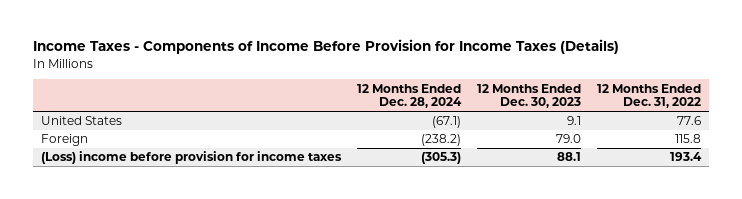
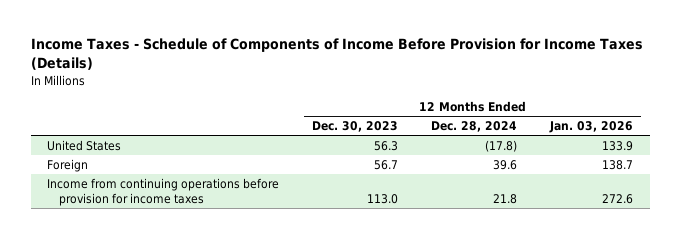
[33,39,620,55] Income Taxes - Components of Income Before Provision for Income Taxes (Details) -> [30,38,643,71] Income Taxes - Schedule of Components of Income Before Provision for Income Taxes (Details)
[596,83,701,109] 12 Months Ended Dec. 31, 2022 -> none
none -> [549,120,634,133] Jan. 03, 2026
[431,116,461,129] (67.1) -> [485,139,518,152] (17.8)
[566,116,581,126] 9.1 -> [374,140,399,151] 56.3
[420,134,461,147] (238.2) -> [493,159,518,170] 39.6
[555,134,581,144] 79.0 -> [374,159,399,170] 56.7
[40,151,342,165] (Loss) income before provision for income taxes -> [47,177,280,206] Income from continuing operations before provision for income taxes
[420,152,461,165] (305.3) -> [493,193,518,204] 21.8
[556,152,581,162] 88.1 -> [367,193,399,204] 113.0

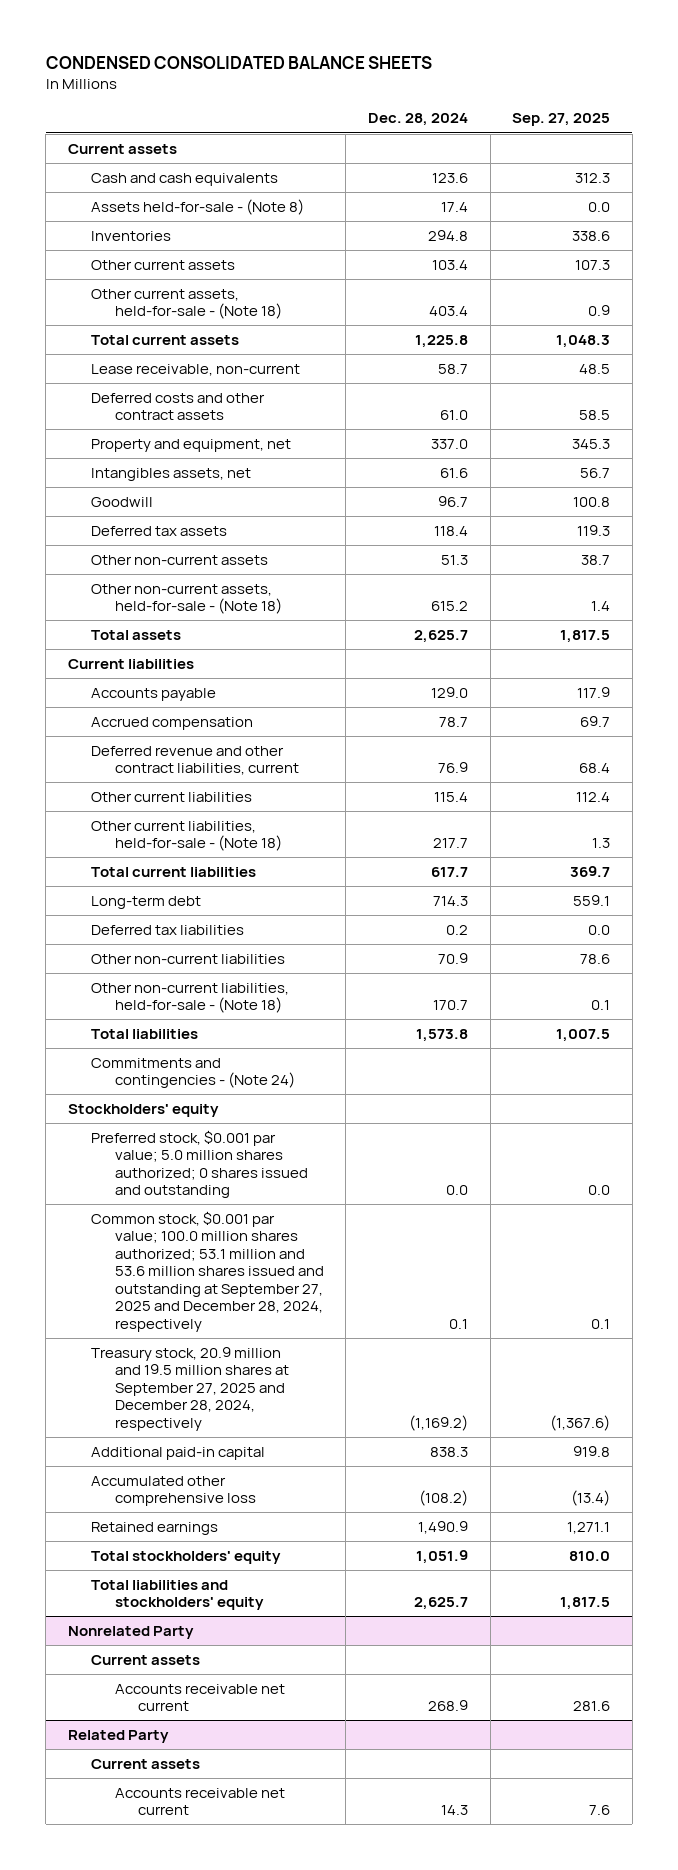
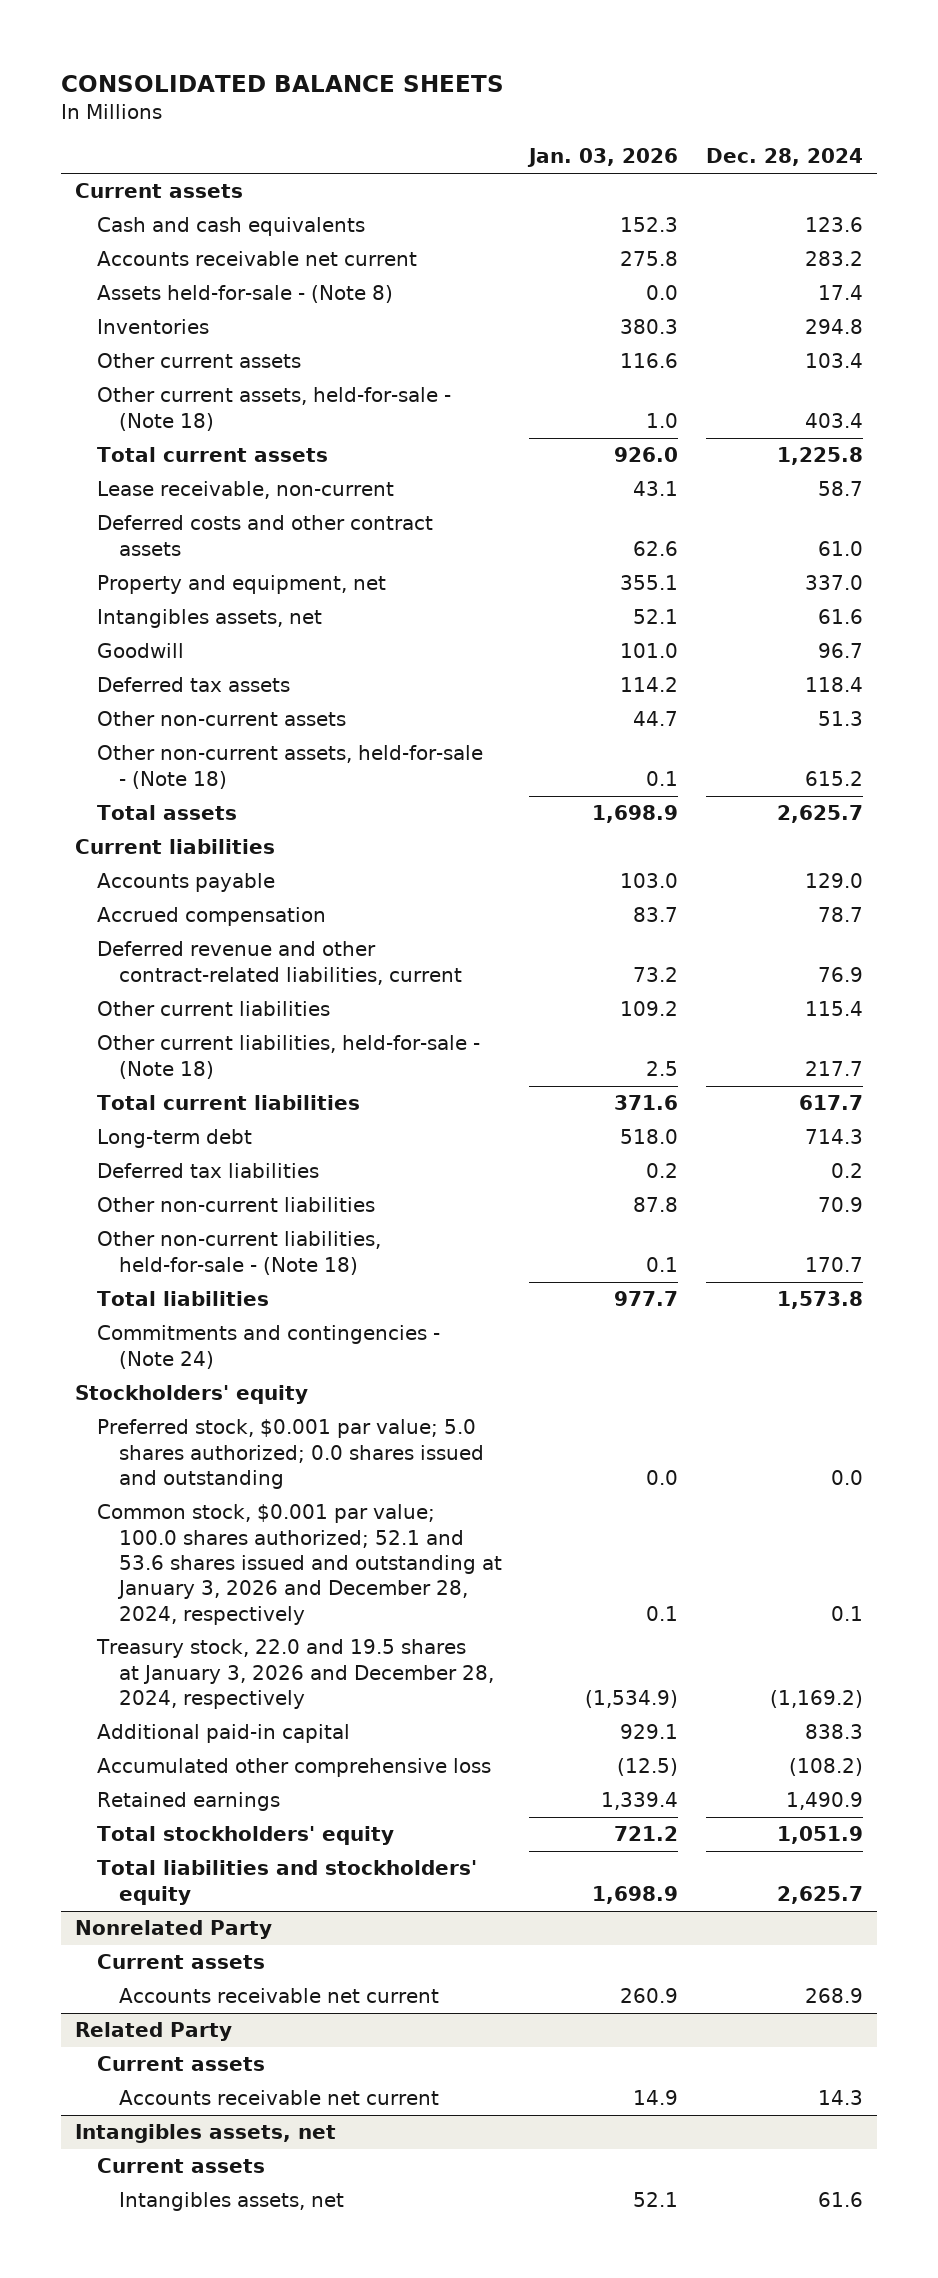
[45,55,432,69] CONDENSED CONSOLIDATED BALANCE SHEETS -> [61,75,505,93] CONSOLIDATED BALANCE SHEETS
[512,113,611,127] Sep. 27, 2025 -> none
none -> [527,148,679,168] Jan. 03, 2026
none -> [96,251,417,267] Accounts receivable net current
[91,745,299,776] Deferred revenue and other contract liabilities, current -> [96,941,462,985] Deferred revenue and other contract-related liabilities, current
[91,1129,308,1199] Preferred stock, $0.001 par value; 5.0 million shares authorized; 0 shares issued and outstanding -> [96,1419,484,1489] Preferred stock, $0.001 par value; 5.0 shares authorized; 0.0 shares issued and outstanding
[91,1210,324,1332] Common stock, $0.001 par value; 100.0 million shares authorized; 53.1 million and 53.6 million shares issued and outstanding at September 27, 2025 and December 28, 2024, respectively -> [96,1504,502,1625] Common stock, $0.001 par value; 100.0 shares authorized; 52.1 and 53.6 shares issued and outstanding at January 3, 2026 and December 28, 2024, respectively
[91,1346,289,1431] Treasury stock, 20.9 million and 19.5 million shares at September 27, 2025 and December 28, 2024, respectively -> [95,1639,494,1709] Treasury stock, 22.0 and 19.5 shares at January 3, 2026 and December 28, 2024, respectively
none -> [75,2124,337,2144] Intangibles assets, net
none -> [96,2158,265,2174] Current assets
none -> [118,2192,344,2212] Intangibles assets, net

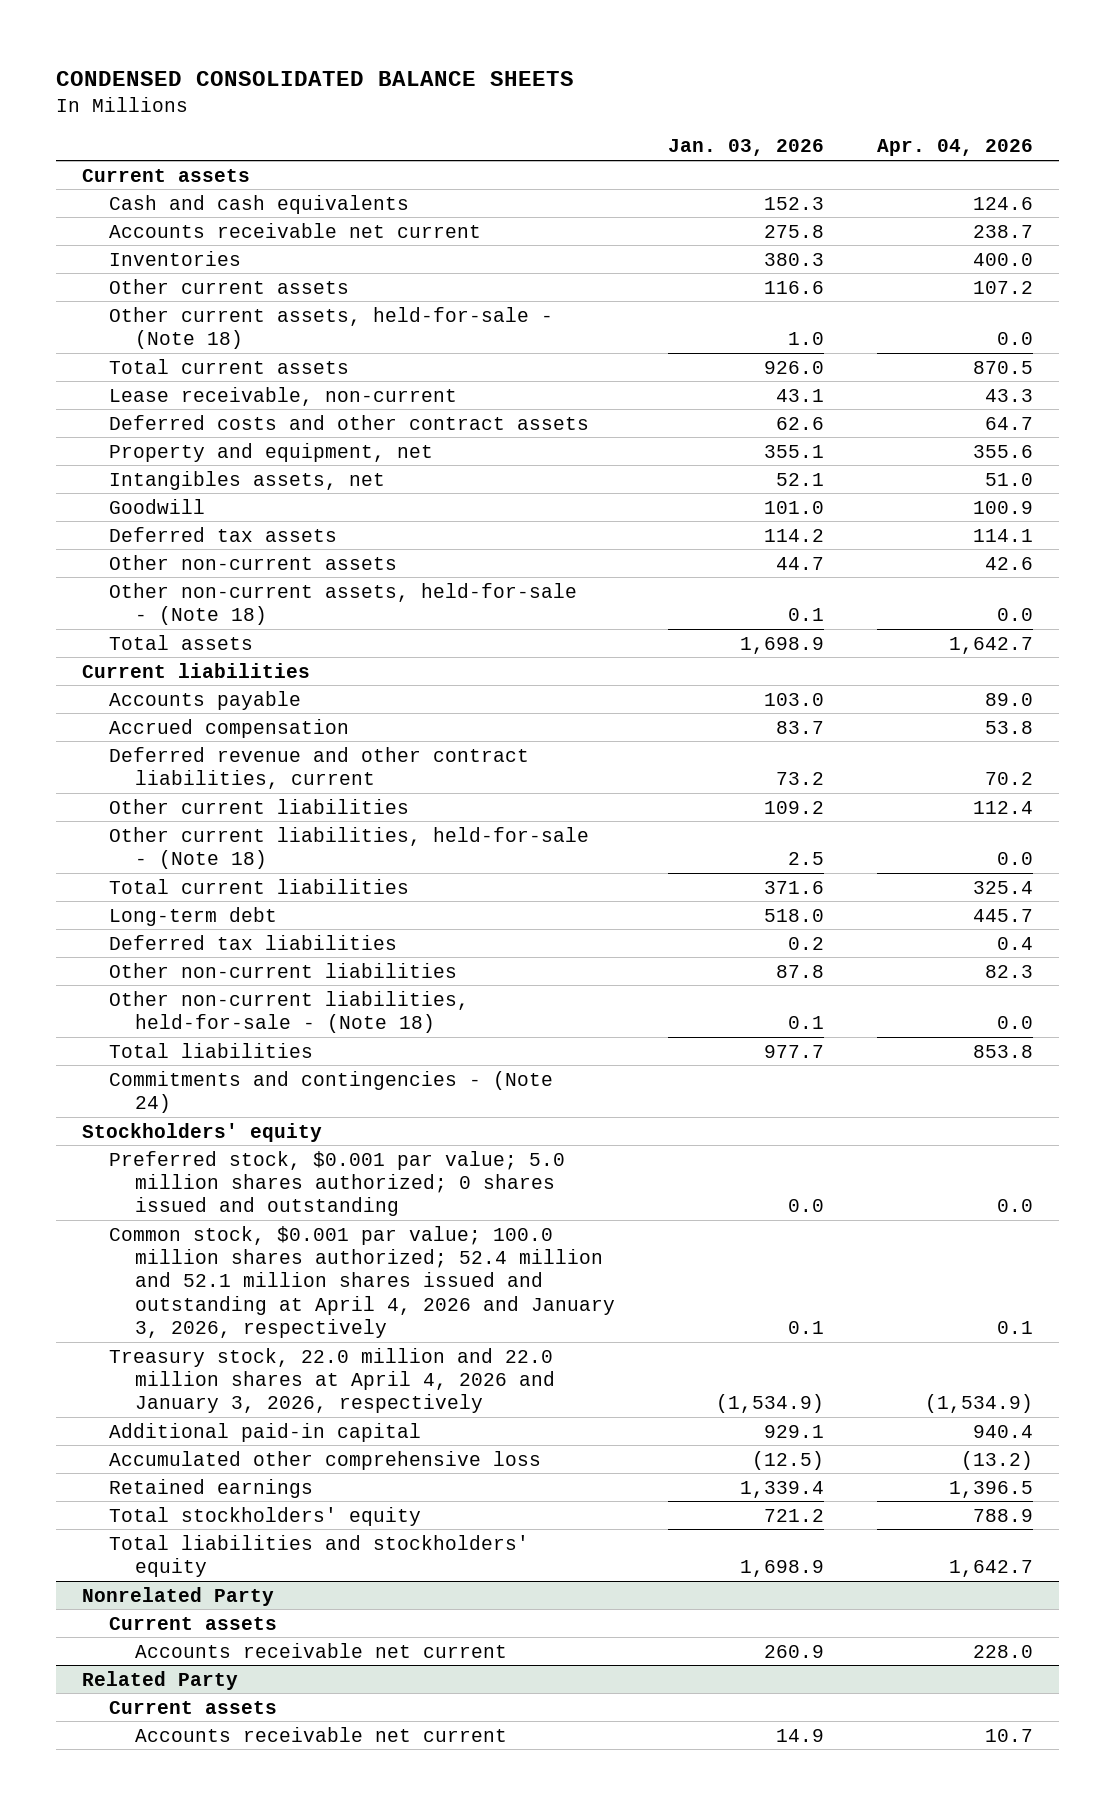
[61,75,505,93] CONSOLIDATED BALANCE SHEETS -> [55,71,574,87] CONDENSED CONSOLIDATED BALANCE SHEETS
[705,148,863,167] Dec. 28, 2024 -> none
none -> [876,139,1033,157] Apr. 04, 2026
[96,285,393,304] Assets held-for-sale - (Note 8) -> none
[96,941,462,985] Deferred revenue and other contract-related liabilities, current -> [108,746,529,790] Deferred revenue and other contract liabilities, current
[96,1419,484,1489] Preferred stock, $0.001 par value; 5.0 shares authorized; 0.0 shares issued and outstanding -> [108,1150,565,1217] Preferred stock, $0.001 par value; 5.0 million shares authorized; 0 shares issued and outstanding
[96,1504,502,1625] Common stock, $0.001 par value; 100.0 shares authorized; 52.1 and 53.6 shares issued and outstanding at January 3, 2026 and December 28, 2024, respectively -> [108,1225,616,1339] Common stock, $0.001 par value; 100.0 million shares authorized; 52.4 million and 52.1 million shares issued and outstanding at April 4, 2026 and January 3, 2026, respectively
[95,1639,494,1709] Treasury stock, 22.0 and 19.5 shares at January 3, 2026 and December 28, 2024, respectively -> [108,1347,556,1414] Treasury stock, 22.0 million and 22.0 million shares at April 4, 2026 and January 3, 2026, respectively
[75,2124,337,2144] Intangibles assets, net -> none
[96,2158,265,2174] Current assets -> none
[118,2192,344,2212] Intangibles assets, net -> none

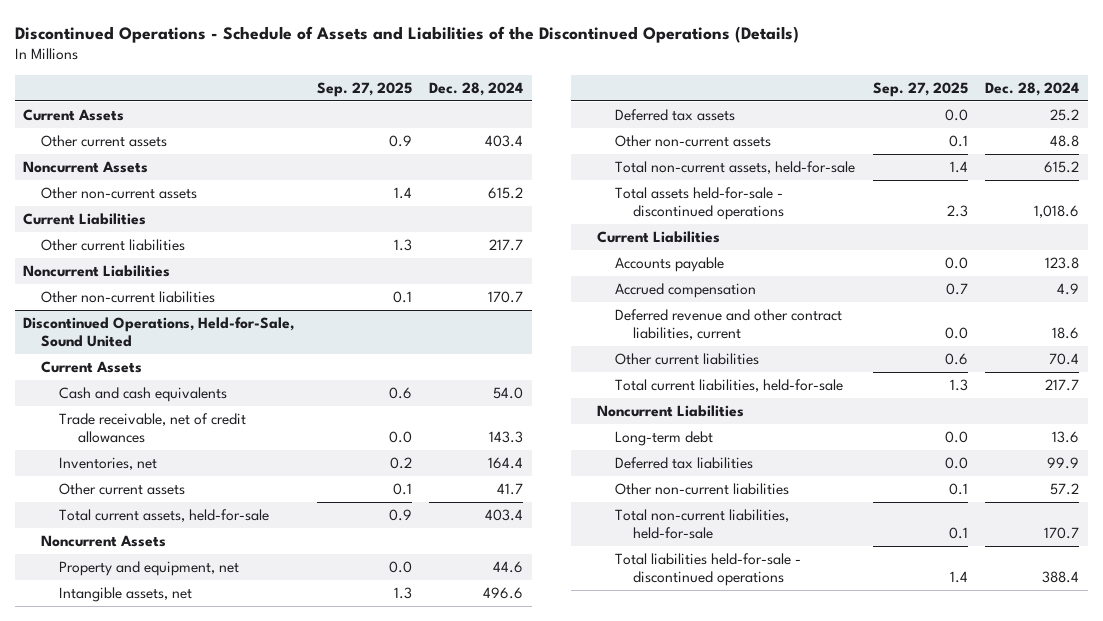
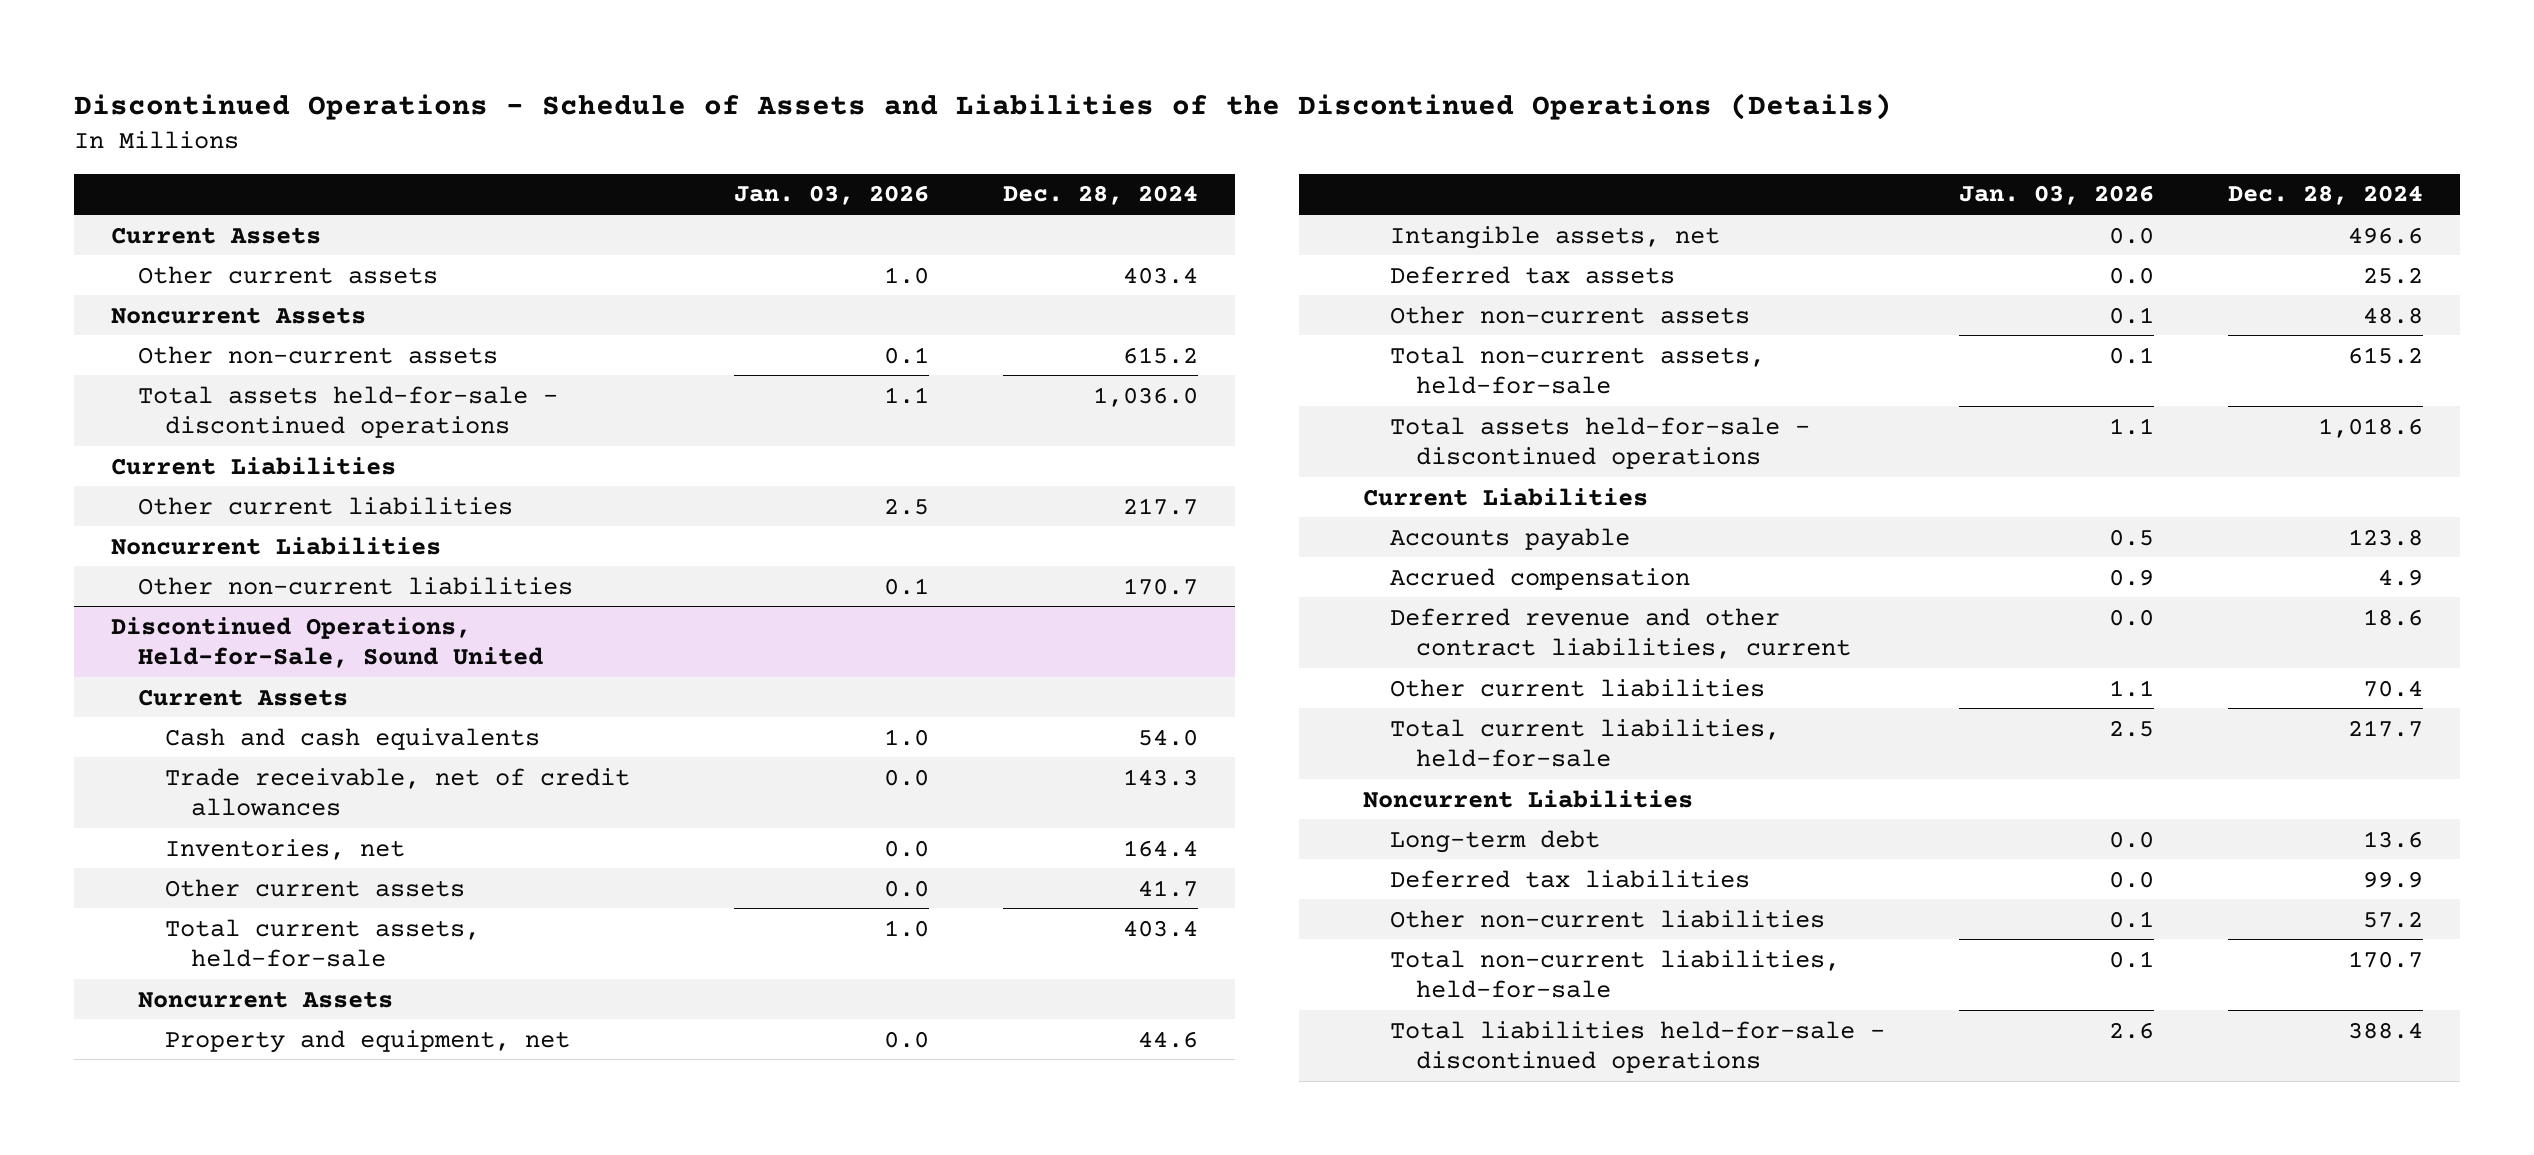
[316,81,412,97] Sep. 27, 2025 -> none
none -> [733,185,929,206] Jan. 03, 2026
none -> [137,385,558,438] Total assets held-for-sale - discontinued operations

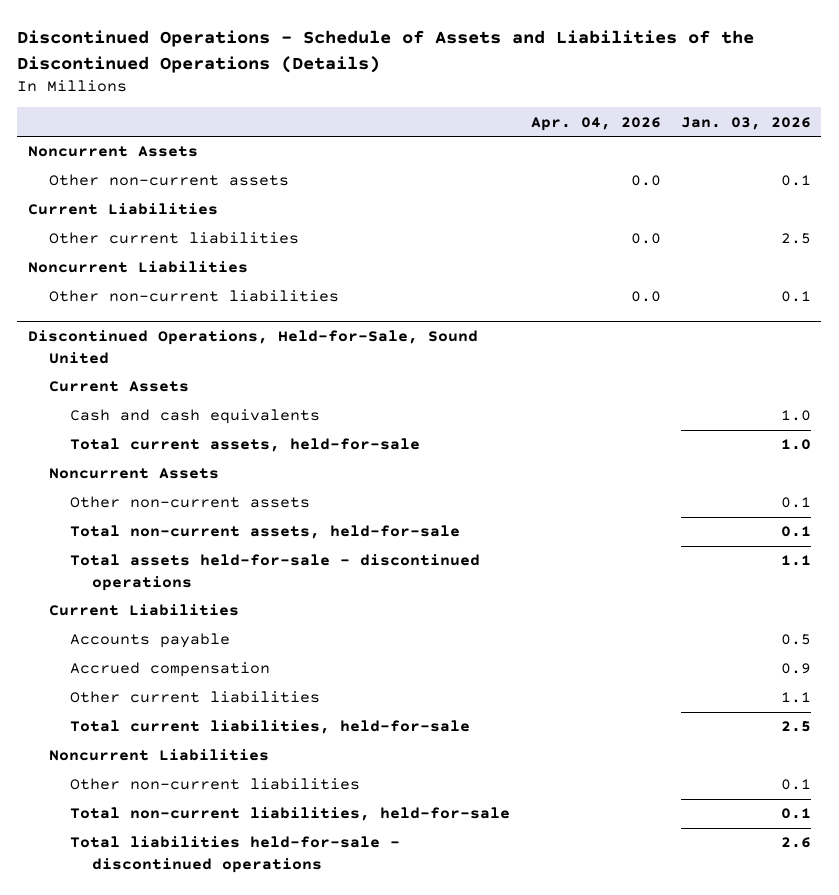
[1002,185,1198,206] Dec. 28, 2024 -> none
none -> [530,116,661,131] Apr. 04, 2026
[110,226,321,244] Current Assets -> none
[137,265,438,284] Other current assets -> none
[137,385,558,438] Total assets held-for-sale - discontinued operations -> none
[164,767,630,816] Trade receivable, net of credit allowances -> none
[164,838,405,860] Inventories, net -> none
[164,878,465,897] Other current assets -> none
[164,1029,570,1053] Property and equipment, net -> none
[1389,225,1720,249] Intangible assets, net -> none
[1389,265,1675,284] Deferred tax assets -> none
[1389,607,1852,659] Deferred revenue and other contract liabilities, current -> none
[1389,829,1600,853] Long-term debt -> none
[1389,869,1750,888] Deferred tax liabilities -> none

